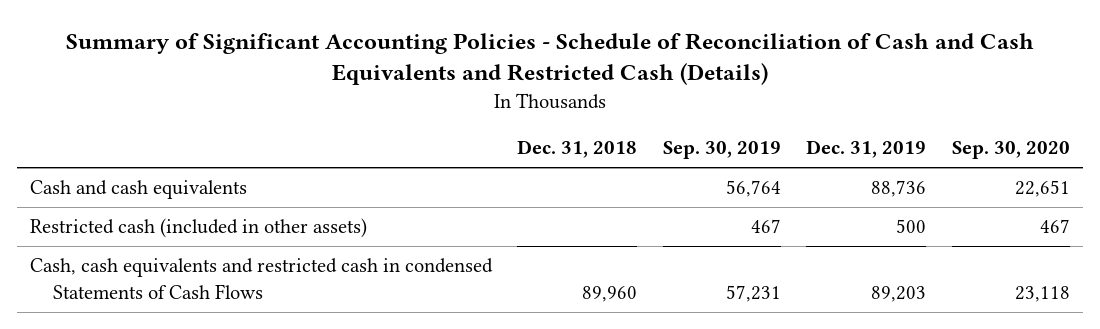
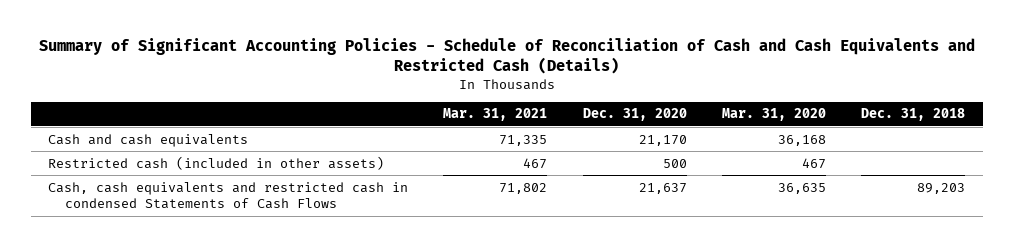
[662,141,781,160] Sep. 30, 2019 -> none
[806,140,927,159] Dec. 31, 2019 -> none
[951,141,1070,160] Sep. 30, 2020 -> none
none -> [443,108,548,122] Mar. 31, 2021
none -> [582,108,687,122] Dec. 31, 2020
none -> [721,108,826,122] Mar. 31, 2020
[582,285,638,302] 89,960 -> [917,182,966,194] 89,203

